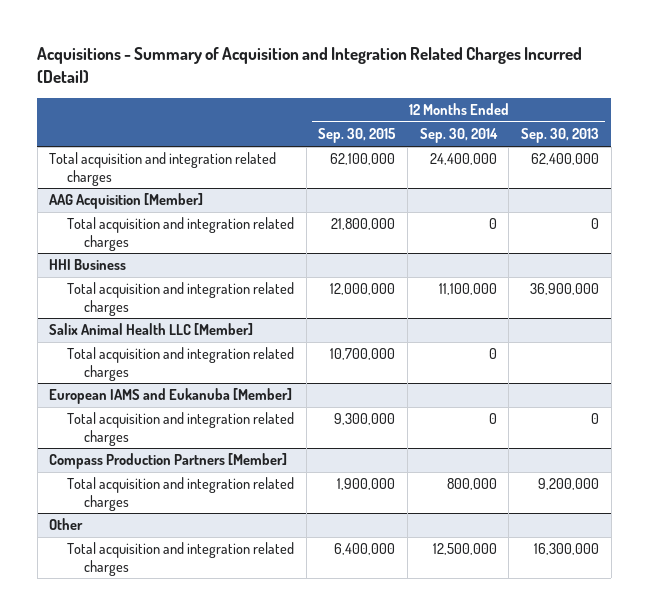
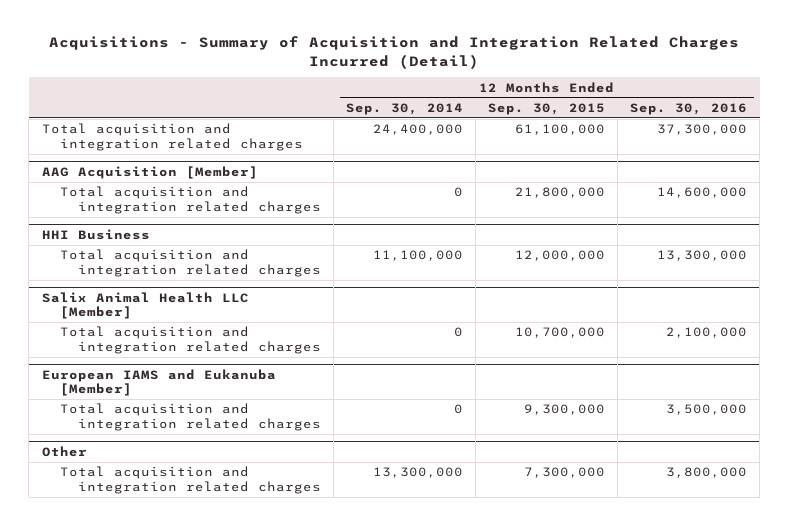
[521,128,600,144] Sep. 30, 2013 -> none
none -> [630,102,748,115] Sep. 30, 2016
[330,153,396,166] 62,100,000 -> [515,124,606,136] 61,100,000
[49,453,288,470] Compass Production Partners [Member] -> none
[66,477,294,511] Total acquisition and integration related charges -> none
[334,543,396,556] 6,400,000 -> [524,467,606,479] 7,300,000
[432,543,497,556] 12,500,000 -> [372,467,463,479] 13,300,000

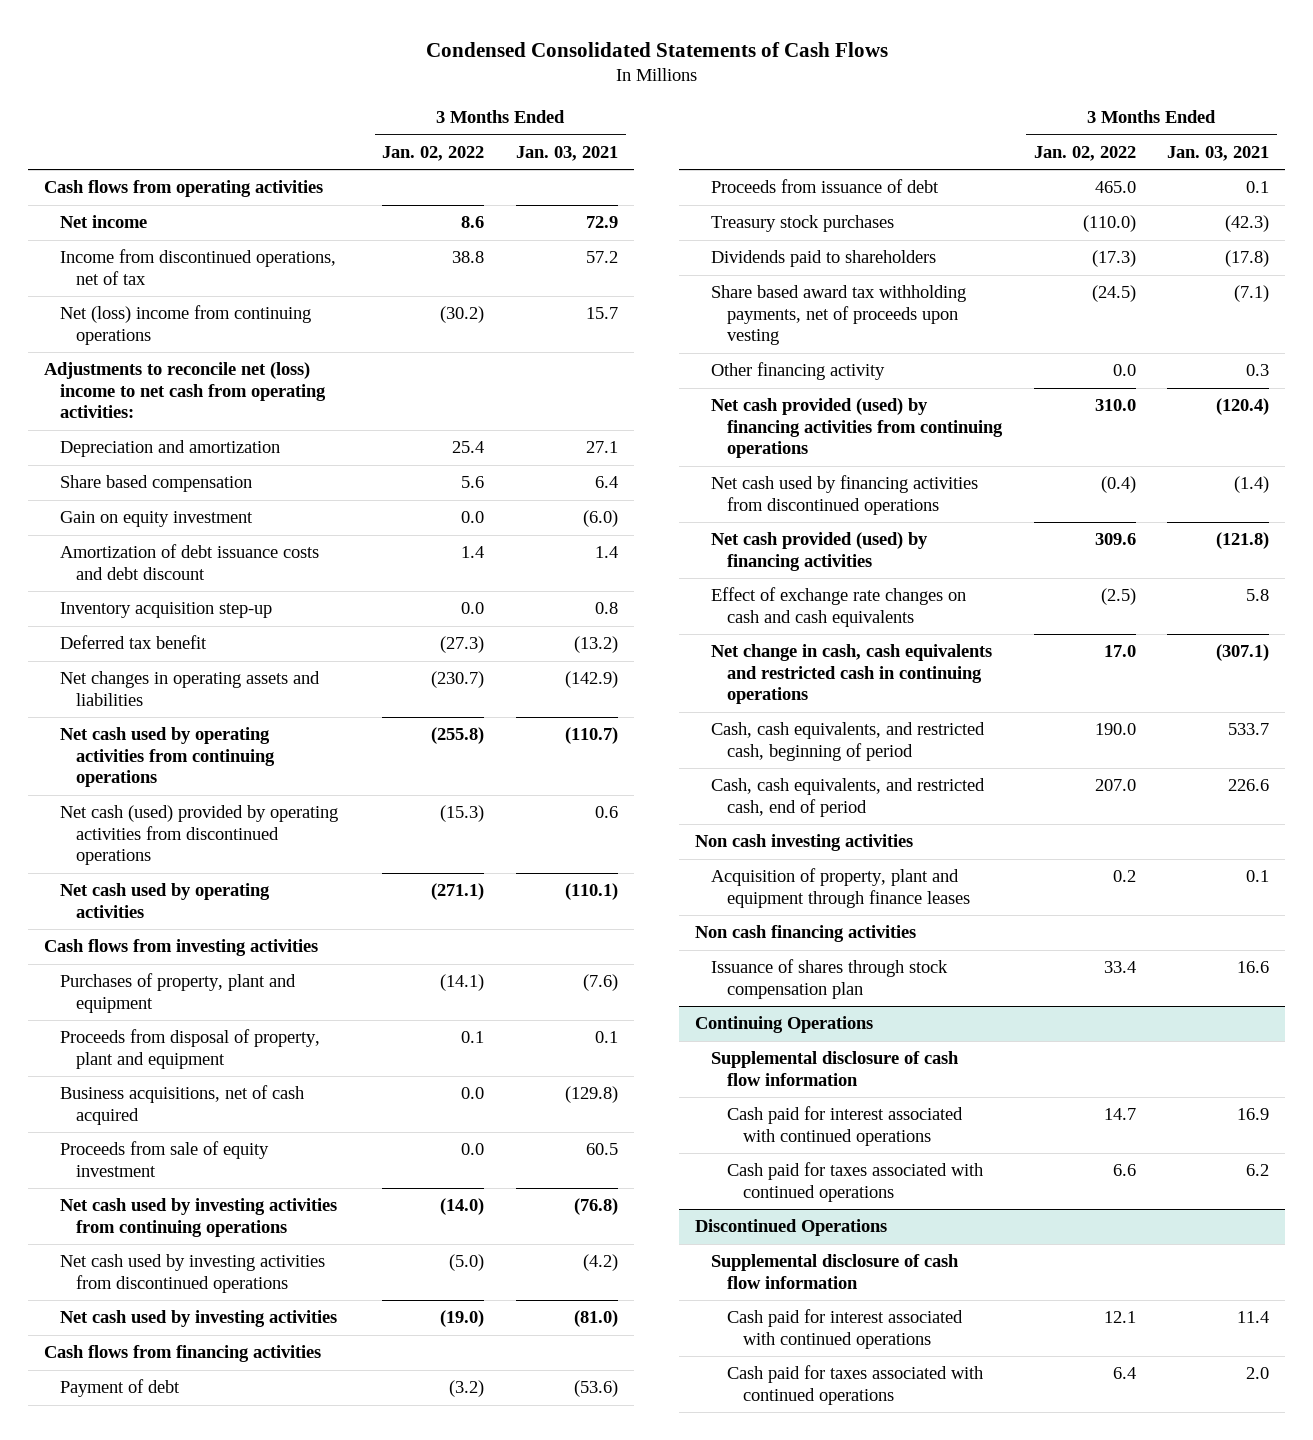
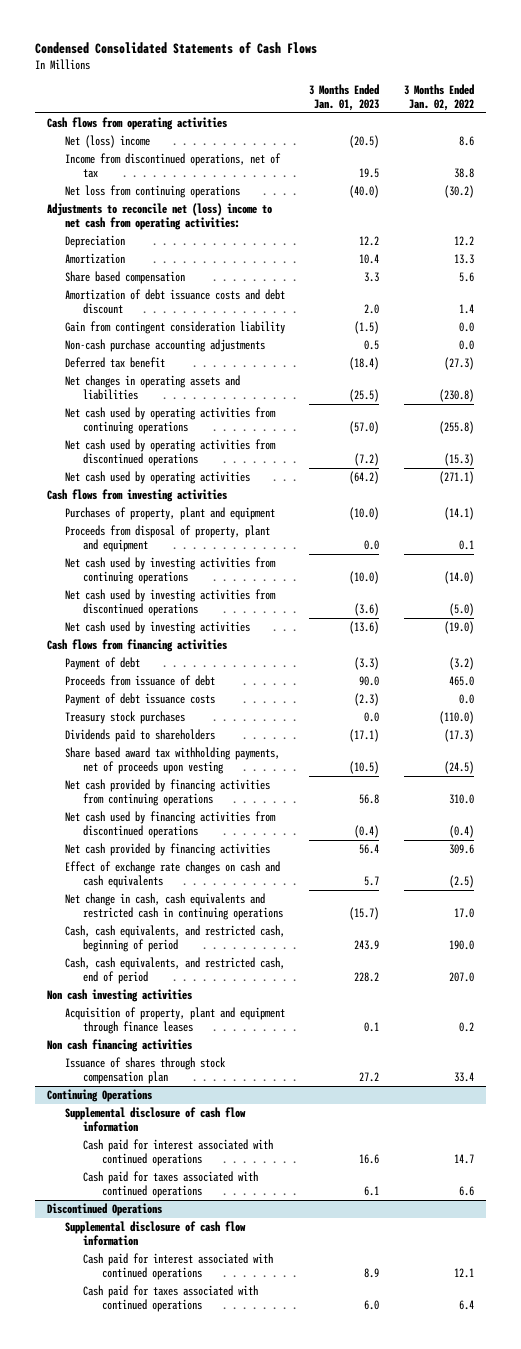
[516,145,619,161] Jan. 03, 2021 -> none
none -> [309,83,380,112] 3 Months Ended Jan. 01, 2023
[59,215,147,229] Net income -> [65,134,151,148] Net (loss) income
[59,305,311,345] Net (loss) income from continuing operations -> [65,184,241,198] Net loss from continuing operations
[59,440,280,458] Depreciation and amortization -> none
none -> [65,234,126,248] Depreciation
none -> [65,252,126,264] Amortization
[59,511,253,528] Gain on equity investment -> none
[59,602,272,619] Inventory acquisition step-up -> none
none -> [65,320,286,334] Gain from contingent consideration liability
none -> [65,338,266,352] Non-cash purchase accounting adjustments
[431,671,485,689] (230.7) -> [438,389,474,403] (230.8)
[59,805,338,866] Net cash (used) provided by operating activities from discontinued operations -> [65,438,277,467] Net cash used by operating activities from discontinued operations
[59,1085,304,1125] Business acquisitions, net of cash acquired -> none
[59,1141,269,1177] Proceeds from sale of equity investment -> none
none -> [65,692,216,706] Payment of debt issuance costs
[711,362,886,381] Other financing activity -> none
[711,398,1004,459] Net cash provided (used) by financing activities from continuing operations -> [65,778,271,807] Net cash provided by financing activities from continuing operations
[711,532,929,571] Net cash provided (used) by financing activities -> [65,842,271,856] Net cash provided by financing activities

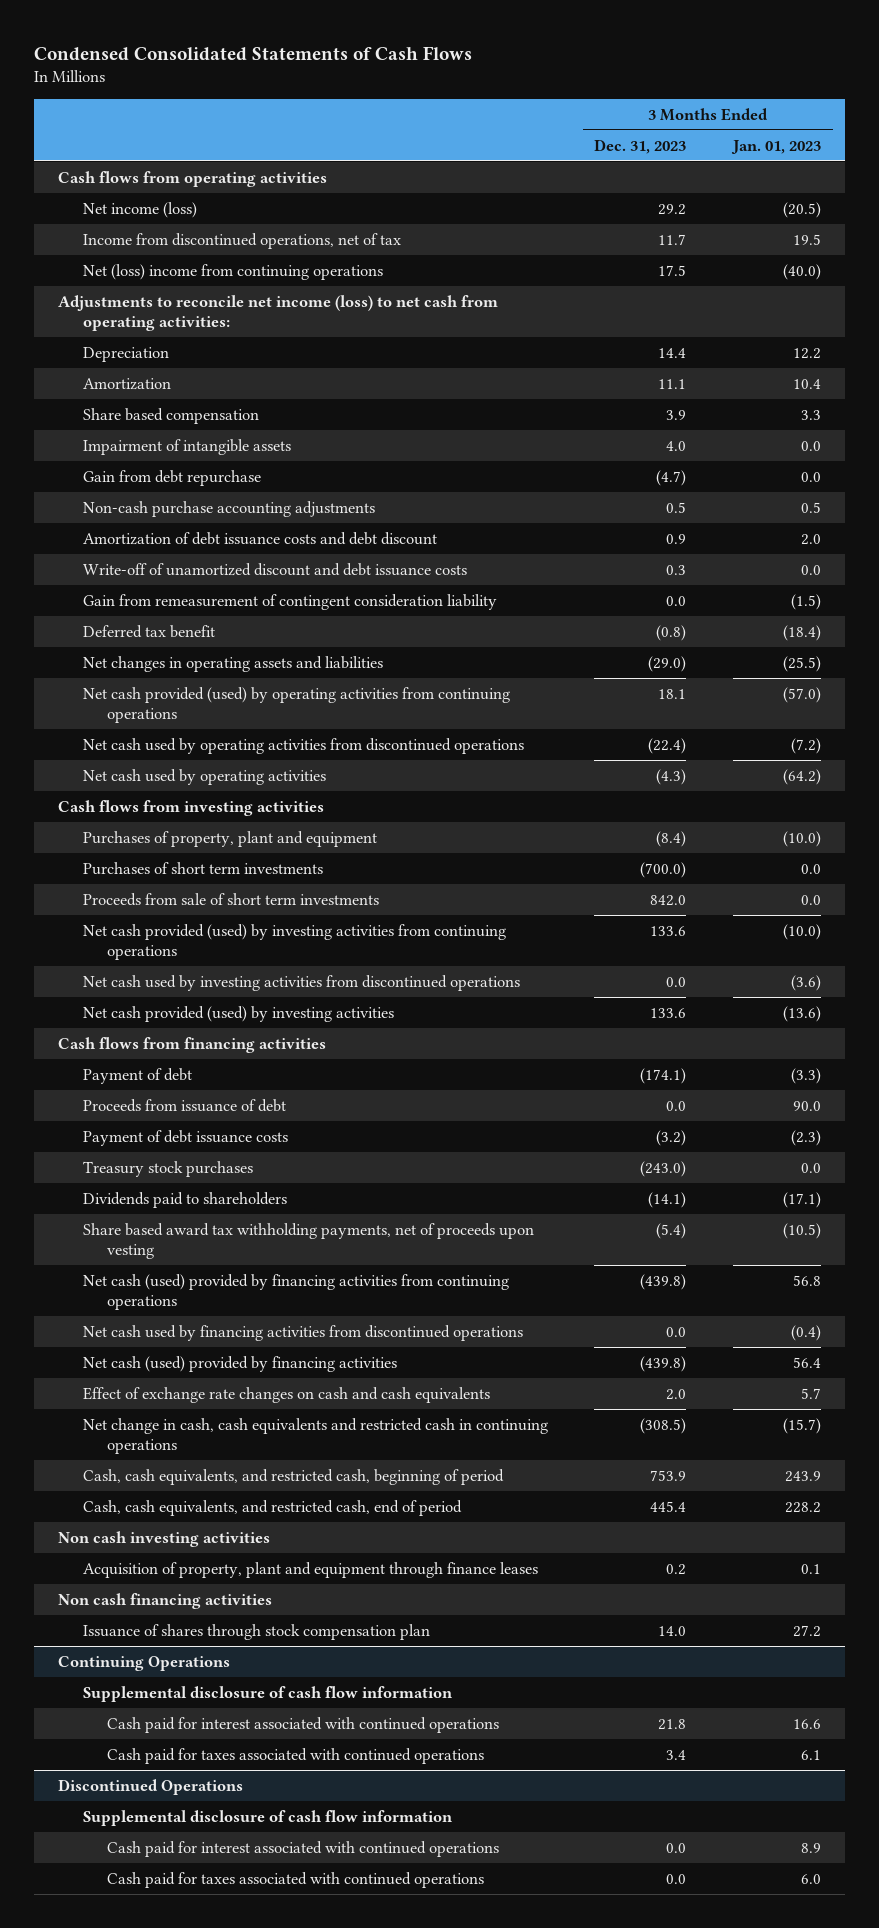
[403,83,474,112] 3 Months Ended Jan. 02, 2022 -> none
none -> [594,138,687,154] Dec. 31, 2023
[65,134,151,148] Net (loss) income -> [82,201,197,218] Net income (loss)
[65,184,241,198] Net loss from continuing operations -> [82,263,383,280] Net (loss) income from continuing operations
[46,202,272,231] Adjustments to reconcile net (loss) income to net cash from operating activities: -> [57,294,498,332] Adjustments to reconcile net income (loss) to net cash from operating activities:
[65,320,286,334] Gain from contingent consideration liability -> none
none -> [82,438,291,455] Impairment of intangible assets
none -> [82,469,261,486] Gain from debt repurchase
[65,288,286,315] Amortization of debt issuance costs and debt discount -> [82,531,437,545] Amortization of debt issuance costs and debt discount
none -> [82,562,467,576] Write-off of unamortized discount and debt issuance costs
none -> [82,593,497,610] Gain from remeasurement of contingent consideration liability
[65,406,277,435] Net cash used by operating activities from continuing operations -> [82,686,510,724] Net cash provided (used) by operating activities from continuing operations
[65,524,271,553] Proceeds from disposal of property, plant and equipment -> none
none -> [82,861,323,875] Purchases of short term investments
none -> [82,892,379,906] Proceeds from sale of short term investments
[65,556,277,585] Net cash used by investing activities from continuing operations -> [82,923,506,961] Net cash provided (used) by investing activities from continuing operations
[65,620,251,634] Net cash used by investing activities -> [82,1005,394,1022] Net cash provided (used) by investing activities
[65,778,271,807] Net cash provided by financing activities from continuing operations -> [82,1273,509,1311] Net cash (used) provided by financing activities from continuing operations
[65,842,271,856] Net cash provided by financing activities -> [82,1355,397,1372] Net cash (used) provided by financing activities

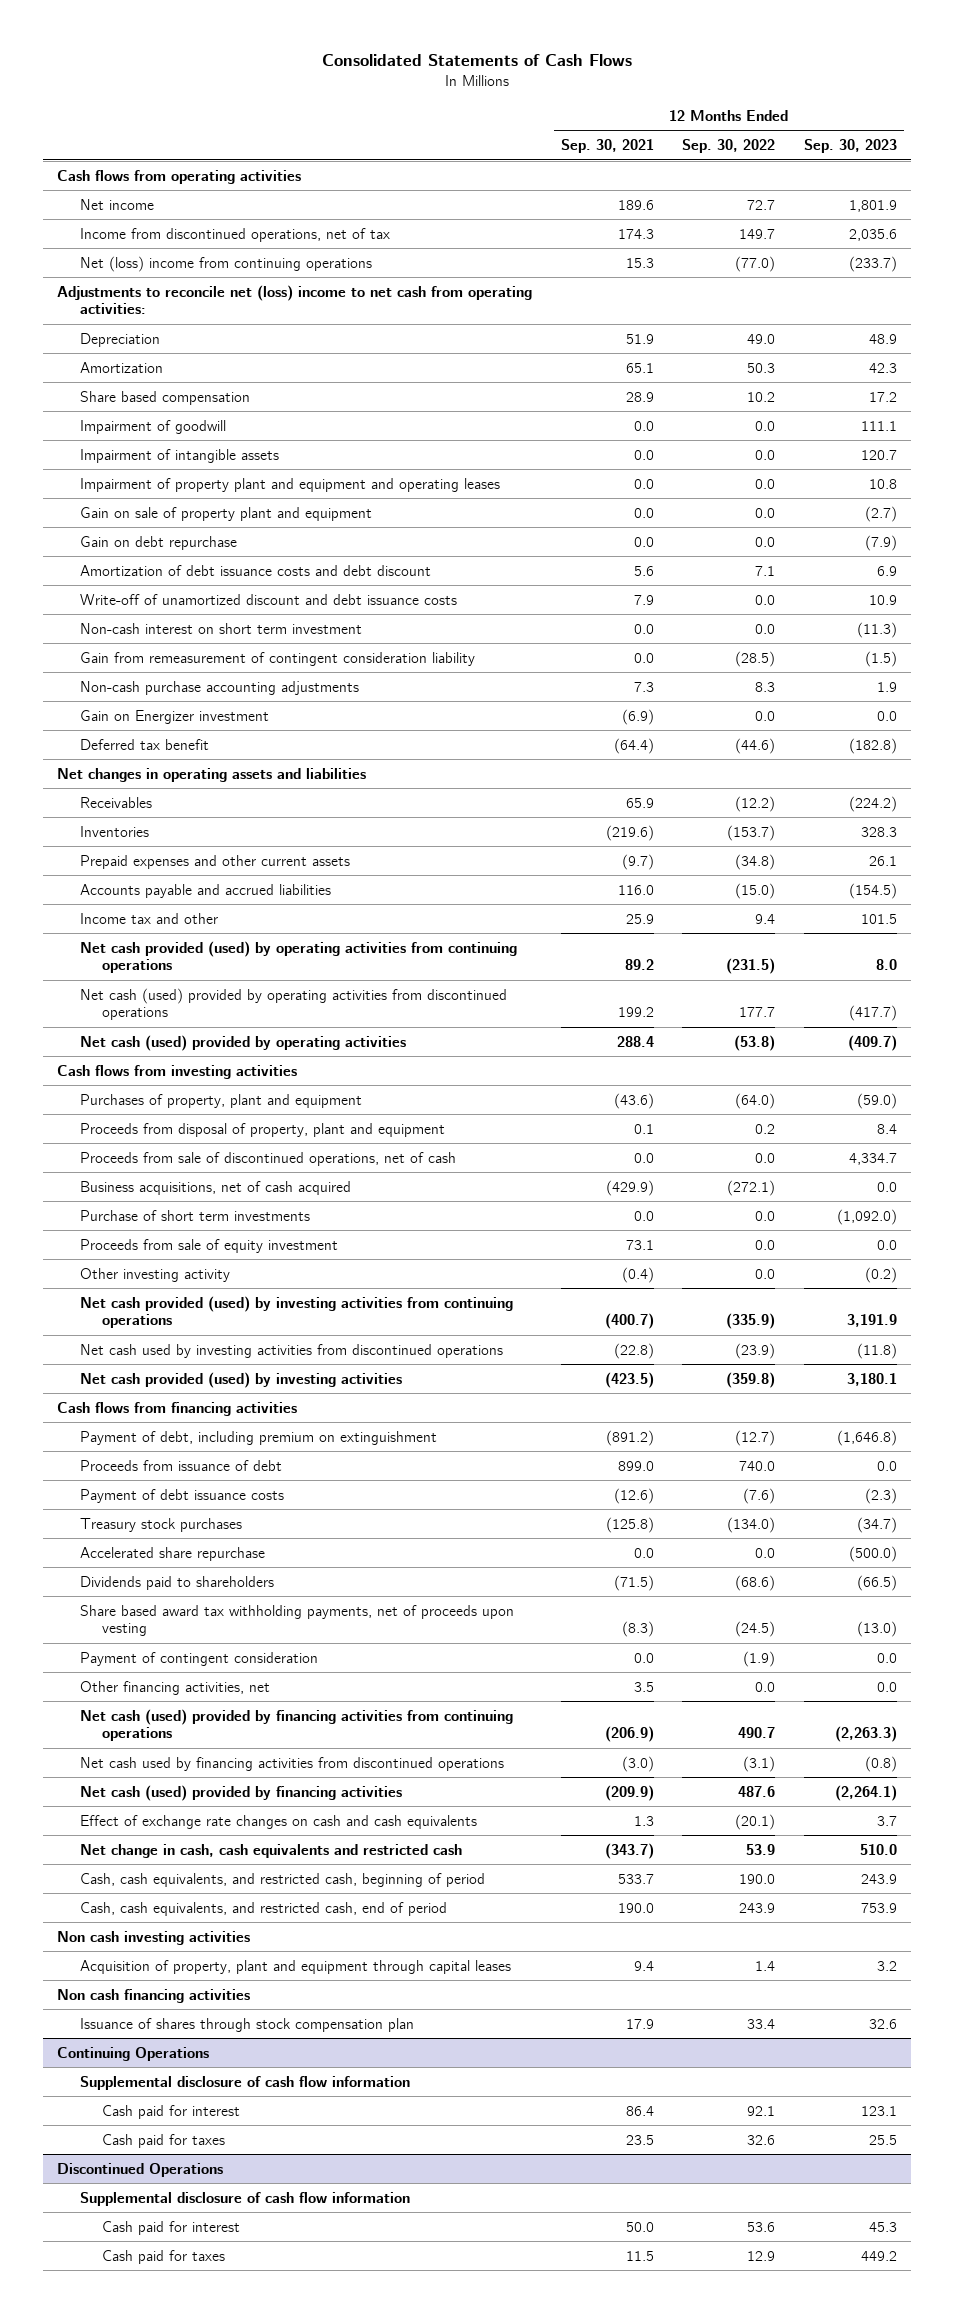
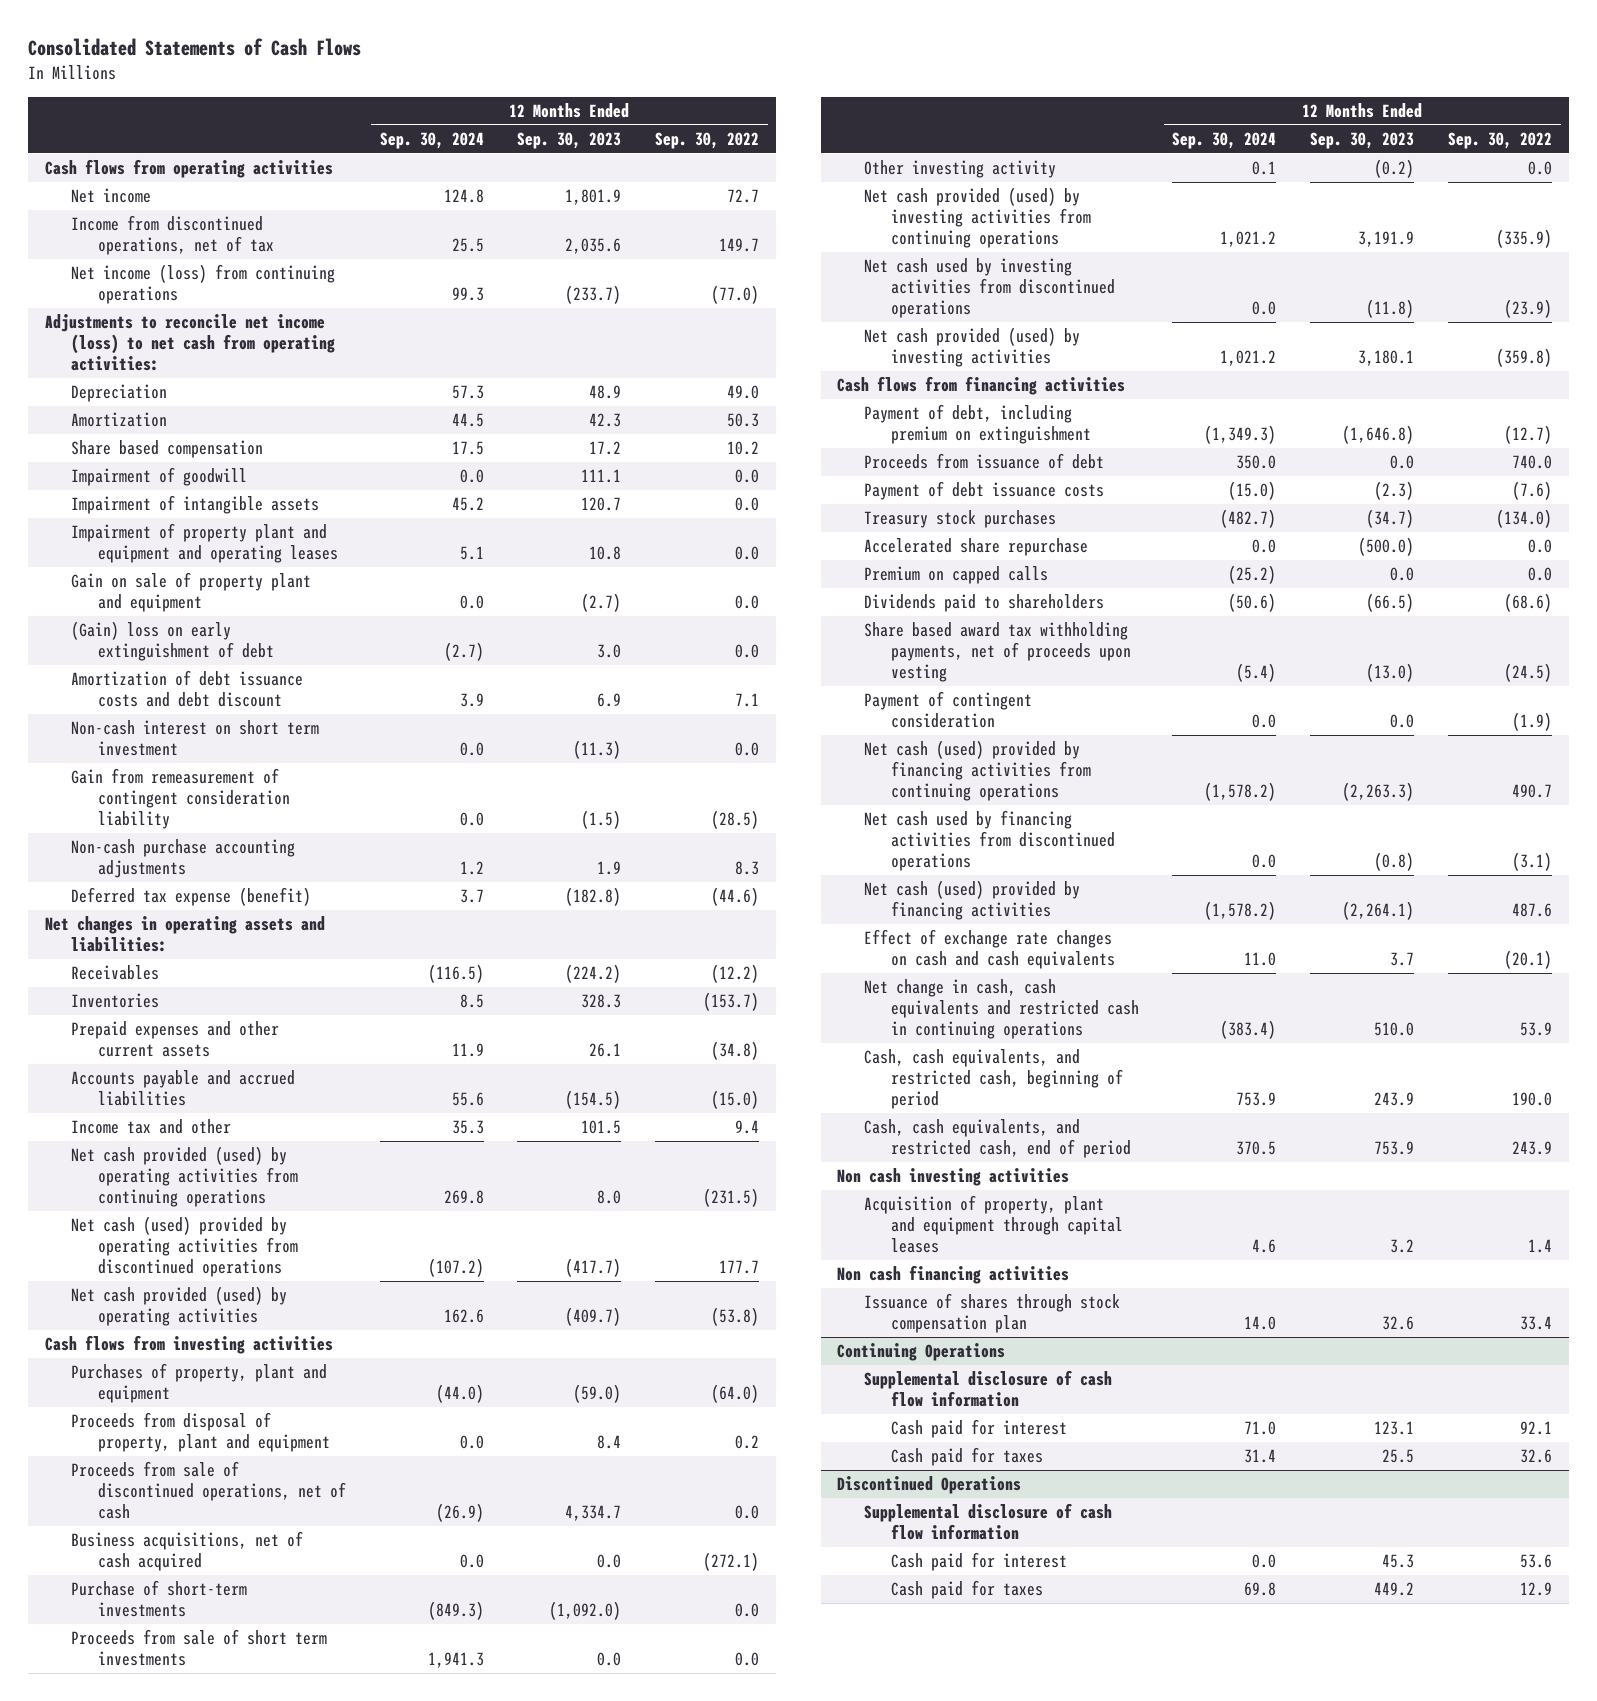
[560,139,654,154] Sep. 30, 2021 -> none
none -> [379,131,484,149] Sep. 30, 2024
[79,255,372,272] Net (loss) income from continuing operations -> [71,264,336,304] Net income (loss) from continuing operations
[57,284,533,315] Adjustments to reconcile net (loss) income to net cash from operating activities: -> [44,314,336,371] Adjustments to reconcile net income (loss) to net cash from operating activities:
[79,535,237,550] Gain on debt repurchase -> none
none -> [71,621,274,661] (Gain) loss on early extinguishment of debt
[79,593,457,605] Write-off of unamortized discount and debt issuance costs -> none
[79,709,269,724] Gain on Energizer investment -> none
[79,738,209,750] Deferred tax benefit -> [71,887,312,907] Deferred tax expense (benefit)
[57,767,367,782] Net changes in operating assets and liabilities -> [44,916,325,952] Net changes in operating assets and liabilities:
[79,1034,406,1051] Net cash (used) provided by operating activities -> [71,1286,288,1326] Net cash provided (used) by operating activities
[79,1209,310,1221] Purchase of short term investments -> [71,1580,248,1617] Purchase of short-term investments
[79,1238,338,1253] Proceeds from sale of equity investment -> [71,1629,328,1666] Proceeds from sale of short term investments
none -> [864,566,1049,585] Premium on capped calls
[79,1680,270,1695] Other financing activities, net -> none
[79,1843,462,1858] Net change in cash, cash equivalents and restricted cash -> [864,979,1139,1039] Net change in cash, cash equivalents and restricted cash in continuing operations

